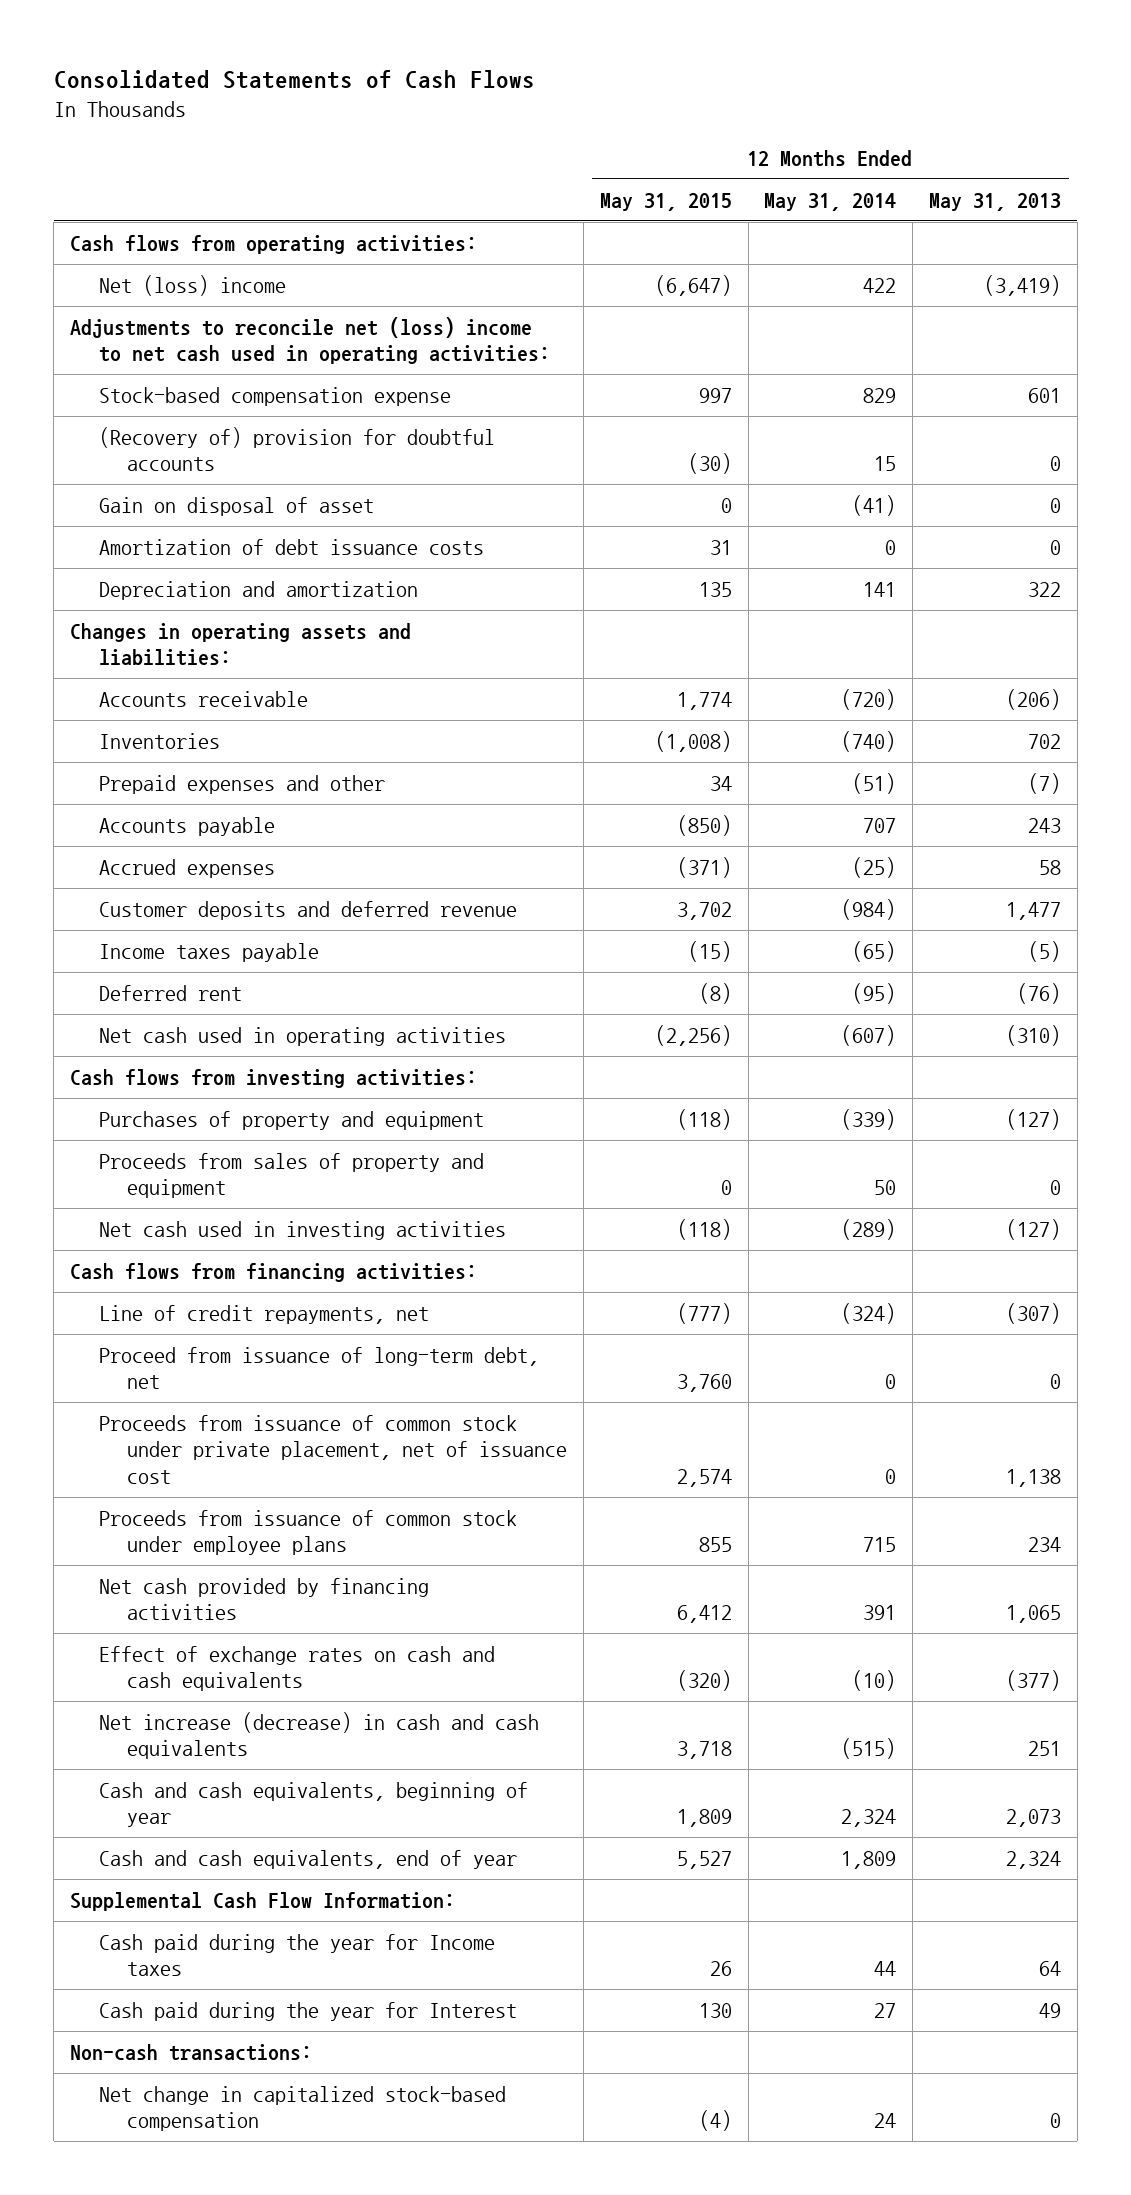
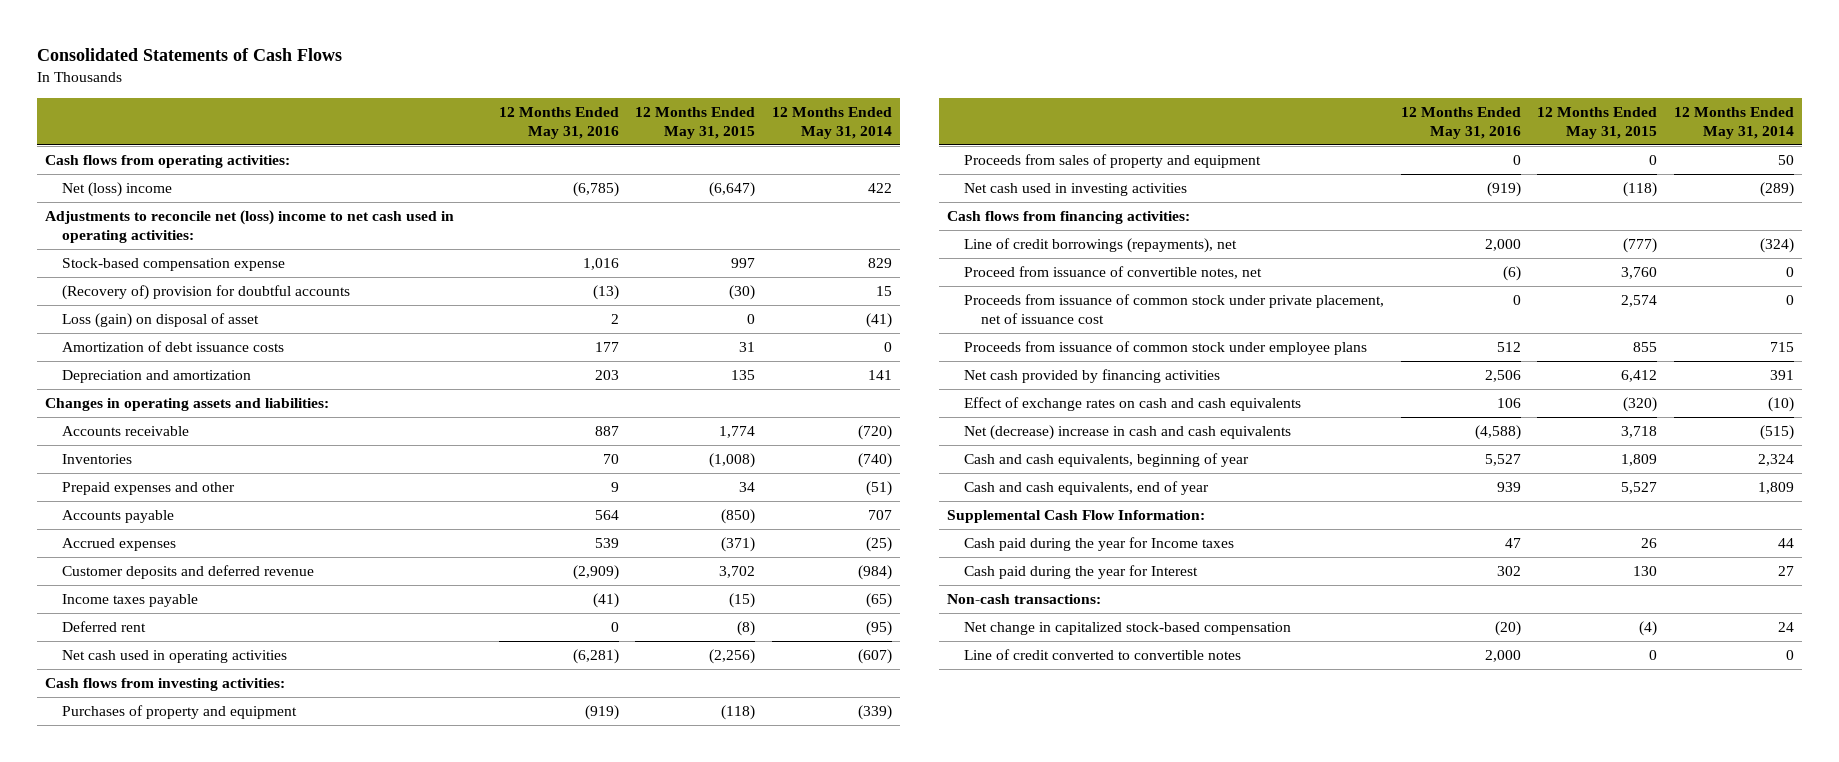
[928,192,1061,211] May 31, 2013 -> none
none -> [498,107,619,139] 12 Months Ended May 31, 2016
[98,496,374,516] Gain on disposal of asset -> [61,313,259,329] Loss (gain) on disposal of asset
[98,1304,429,1324] Line of credit repayments, net -> [964,238,1238,254] Line of credit borrowings (repayments), net
[98,1346,539,1390] Proceed from issuance of long-term debt, net -> [964,266,1263,280] Proceed from issuance of convertible notes, net
[98,1711,539,1760] Net increase (decrease) in cash and cash equivalents -> [964,425,1292,441] Net (decrease) increase in cash and cash equivalents
none -> [964,649,1242,661] Line of credit converted to convertible notes

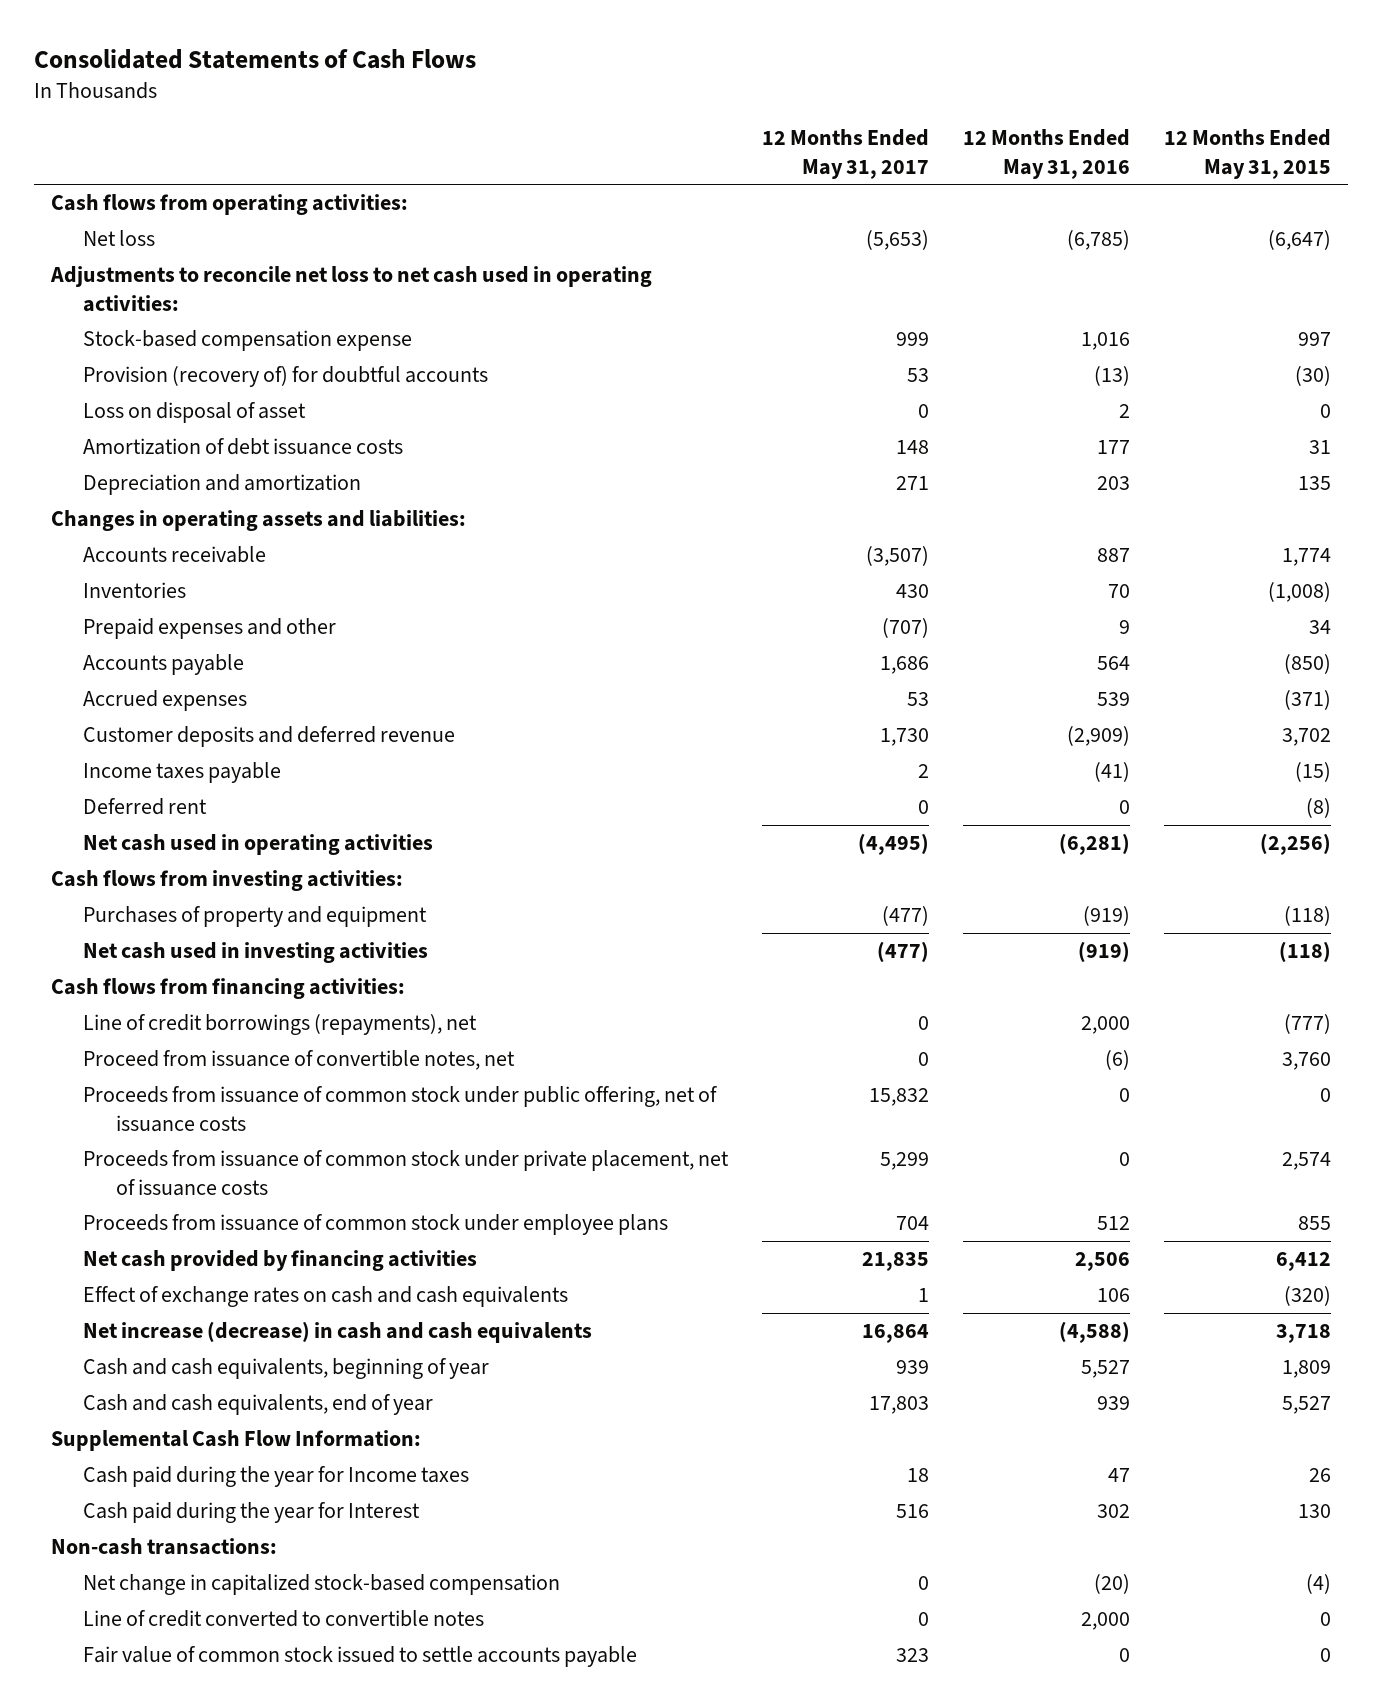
[771,107,892,139] 12 Months Ended May 31, 2014 -> none
none -> [762,129,930,179] 12 Months Ended May 31, 2017
[61,182,172,198] Net (loss) income -> [83,230,156,247] Net loss
[45,210,455,243] Adjustments to reconcile net (loss) income to net cash used in operating activities: -> [50,266,653,312] Adjustments to reconcile net loss to net cash used in operating activities:
[61,285,350,301] (Recovery of) provision for doubtful accounts -> [83,366,489,388] Provision (recovery of) for doubtful accounts
[61,313,259,329] Loss (gain) on disposal of asset -> [83,402,307,424] Loss on disposal of asset
[964,154,1262,169] Proceeds from sales of property and equipment -> none
none -> [83,1086,719,1132] Proceeds from issuance of common stock under public offering, net of issuance costs
[964,294,1385,324] Proceeds from issuance of common stock under private placement, net of issuance cost -> [83,1150,730,1196] Proceeds from issuance of common stock under private placement, net of issuance costs
[964,425,1292,441] Net (decrease) increase in cash and cash equivalents -> [83,1321,593,1344] Net increase (decrease) in cash and cash equivalents
none -> [83,1646,638,1668] Fair value of common stock issued to settle accounts payable

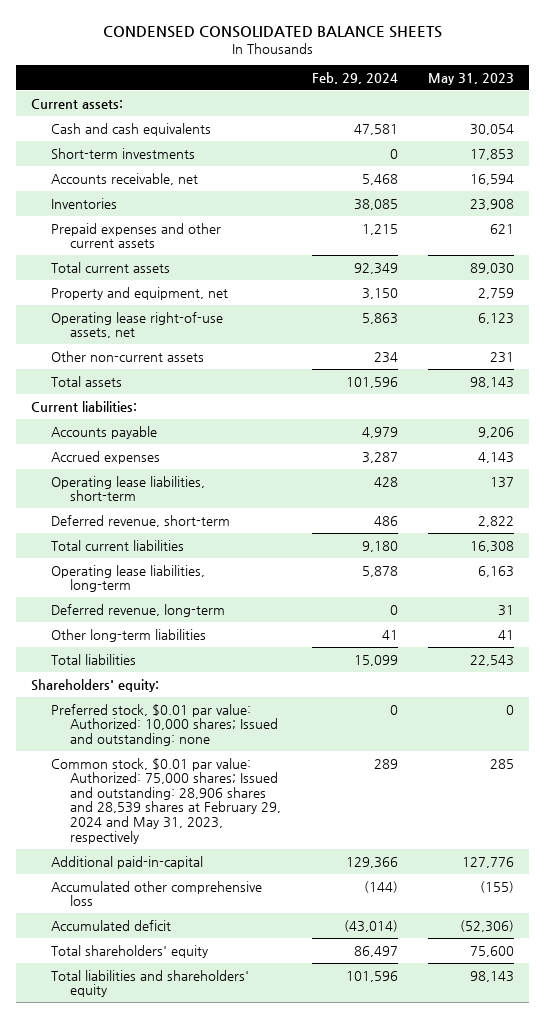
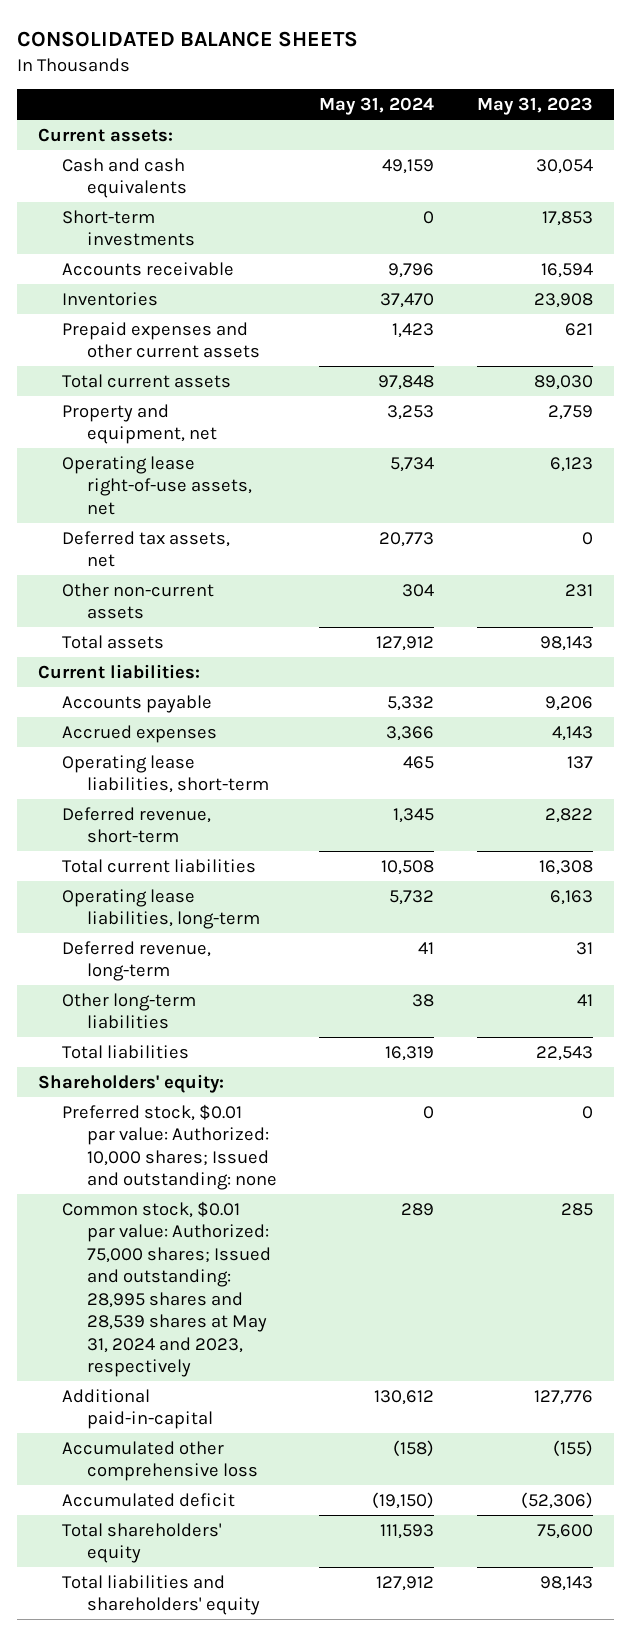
[102,25,442,38] CONDENSED CONSOLIDATED BALANCE SHEETS -> [16,30,358,47] CONSOLIDATED BALANCE SHEETS
[311,72,398,85] Feb. 29, 2024 -> none
none -> [319,97,435,116] May 31, 2024
[50,172,198,185] Accounts receivable, net -> [62,261,235,276] Accounts receivable
none -> [62,530,231,568] Deferred tax assets, net
[50,757,282,844] Common stock, $0.01 par value: Authorized: 75,000 shares; Issued and outstanding: 28,906 shares and 28,539 shares at February 29, 2024 and May 31, 2023, respectively -> [62,1200,271,1378] Common stock, $0.01 par value: Authorized: 75,000 shares; Issued and outstanding: 28,995 shares and 28,539 shares at May 31, 2024 and 2023, respectively

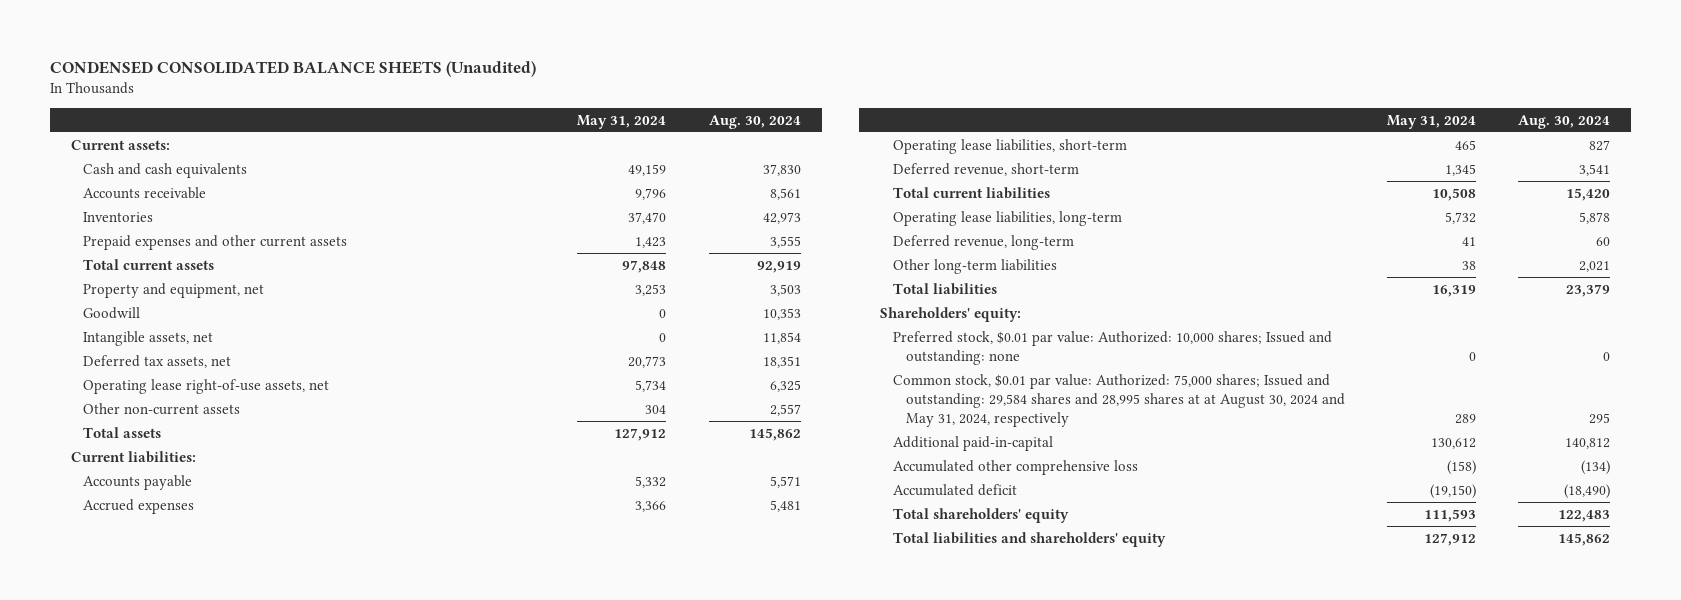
[16,30,358,47] CONSOLIDATED BALANCE SHEETS -> [49,60,536,77] CONDENSED CONSOLIDATED BALANCE SHEETS (Unaudited)
[476,97,593,116] May 31, 2023 -> none
none -> [708,114,801,129] Aug. 30, 2024
[62,209,195,247] Short-term investments -> none
none -> [83,306,141,319] Goodwill
none -> [83,330,214,346] Intangible assets, net
[62,455,252,515] Operating lease right-of-use assets, net -> [83,378,330,394] Operating lease right-of-use assets, net
[62,1200,271,1378] Common stock, $0.01 par value: Authorized: 75,000 shares; Issued and outstanding: 28,995 shares and 28,539 shares at May 31, 2024 and 2023, respectively -> [892,373,1345,427] Common stock, $0.01 par value: Authorized: 75,000 shares; Issued and outstanding: 29,584 shares and 28,995 shares at at August 30, 2024 and May 31, 2024, respectively

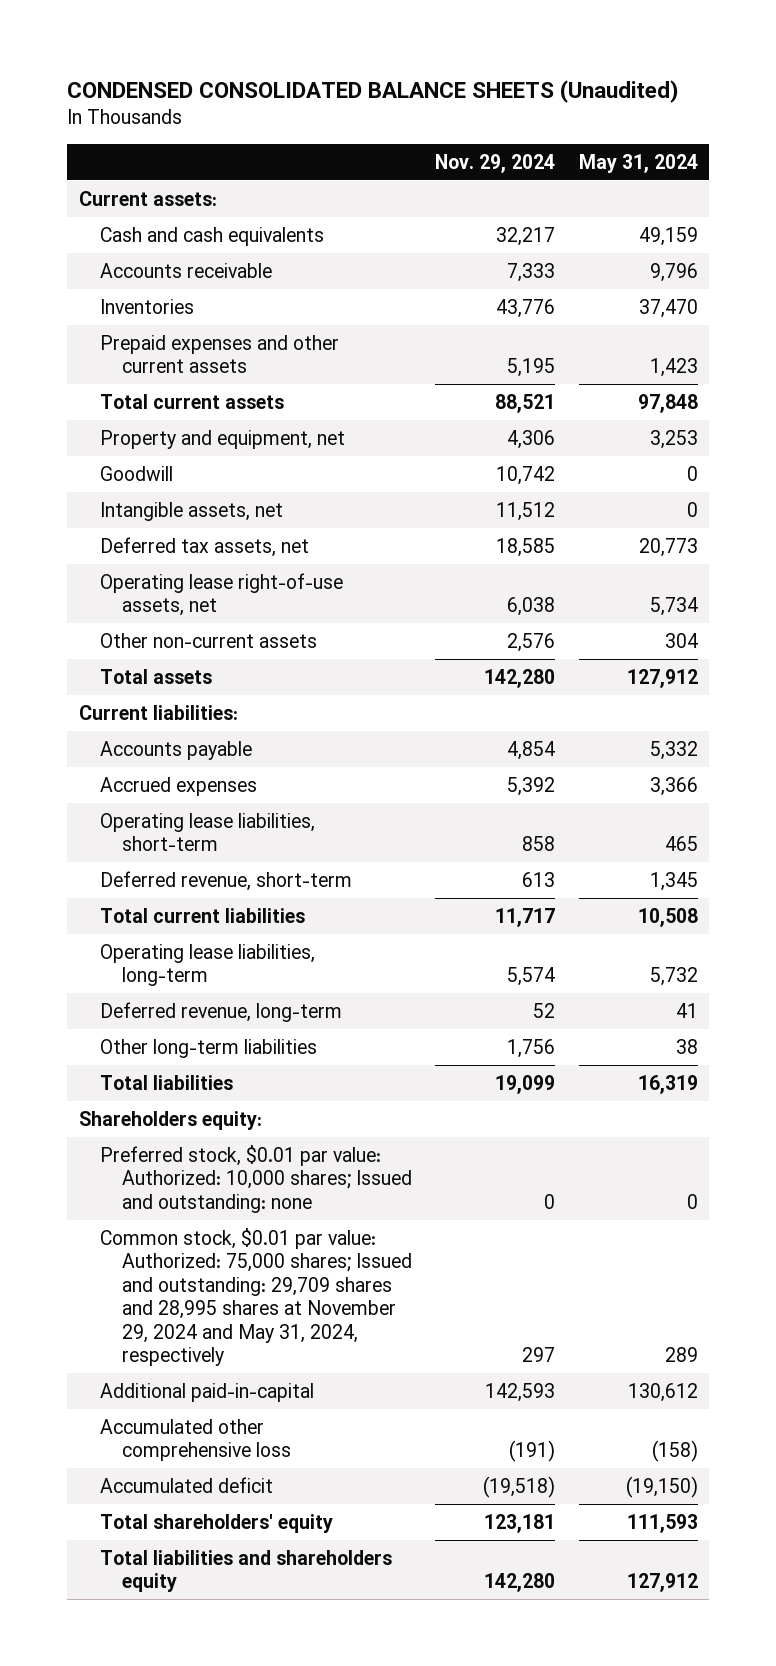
[708,114,801,129] Aug. 30, 2024 -> none
none -> [435,153,556,173] Nov. 29, 2024
[880,306,1022,322] Shareholders' equity: -> [78,1110,262,1130] Shareholders equity:
[892,373,1345,427] Common stock, $0.01 par value: Authorized: 75,000 shares; Issued and outstanding: 29,584 shares and 28,995 shares at at August 30, 2024 and May 31, 2024, respectively -> [100,1227,412,1367] Common stock, $0.01 par value: Authorized: 75,000 shares; Issued and outstanding: 29,709 shares and 28,995 shares at November 29, 2024 and May 31, 2024, respectively
[892,531,1166,547] Total liabilities and shareholders' equity -> [100,1549,393,1593] Total liabilities and shareholders equity

